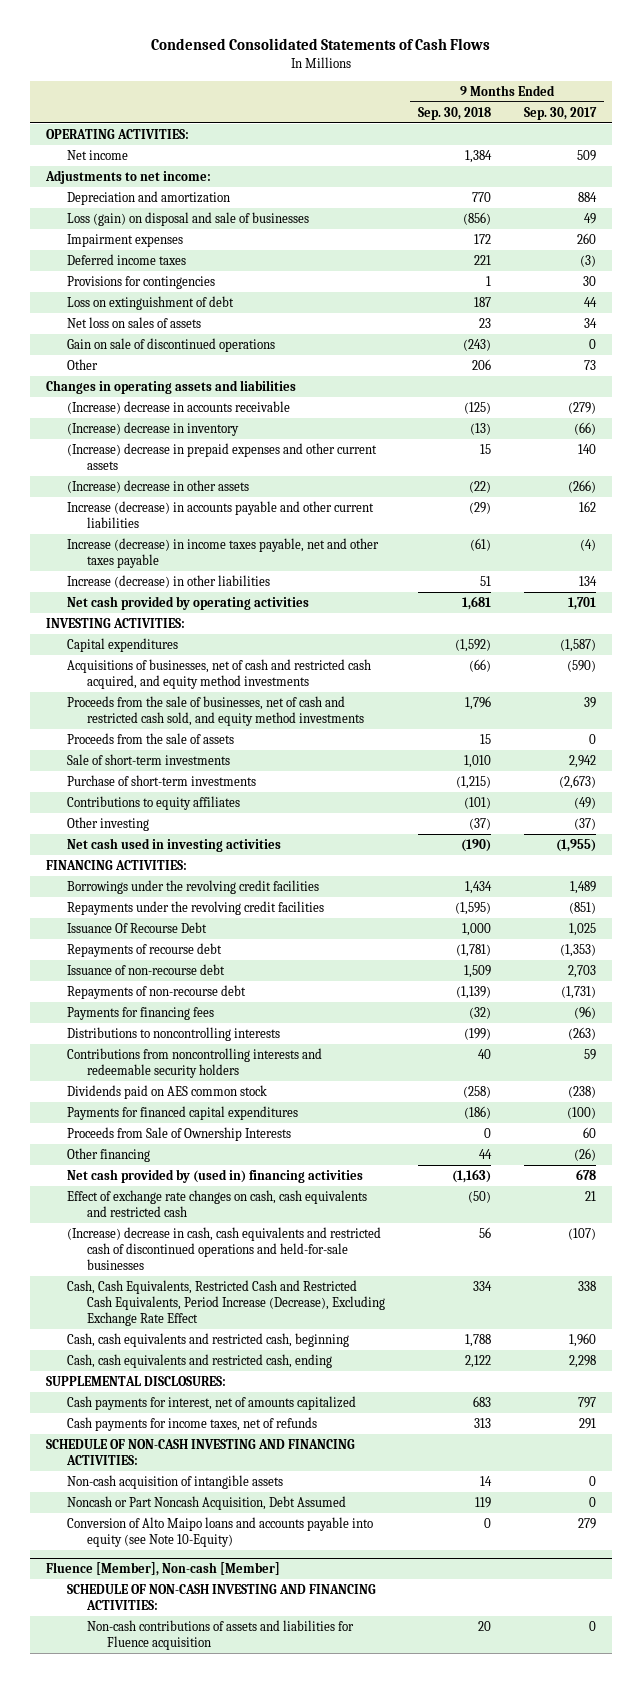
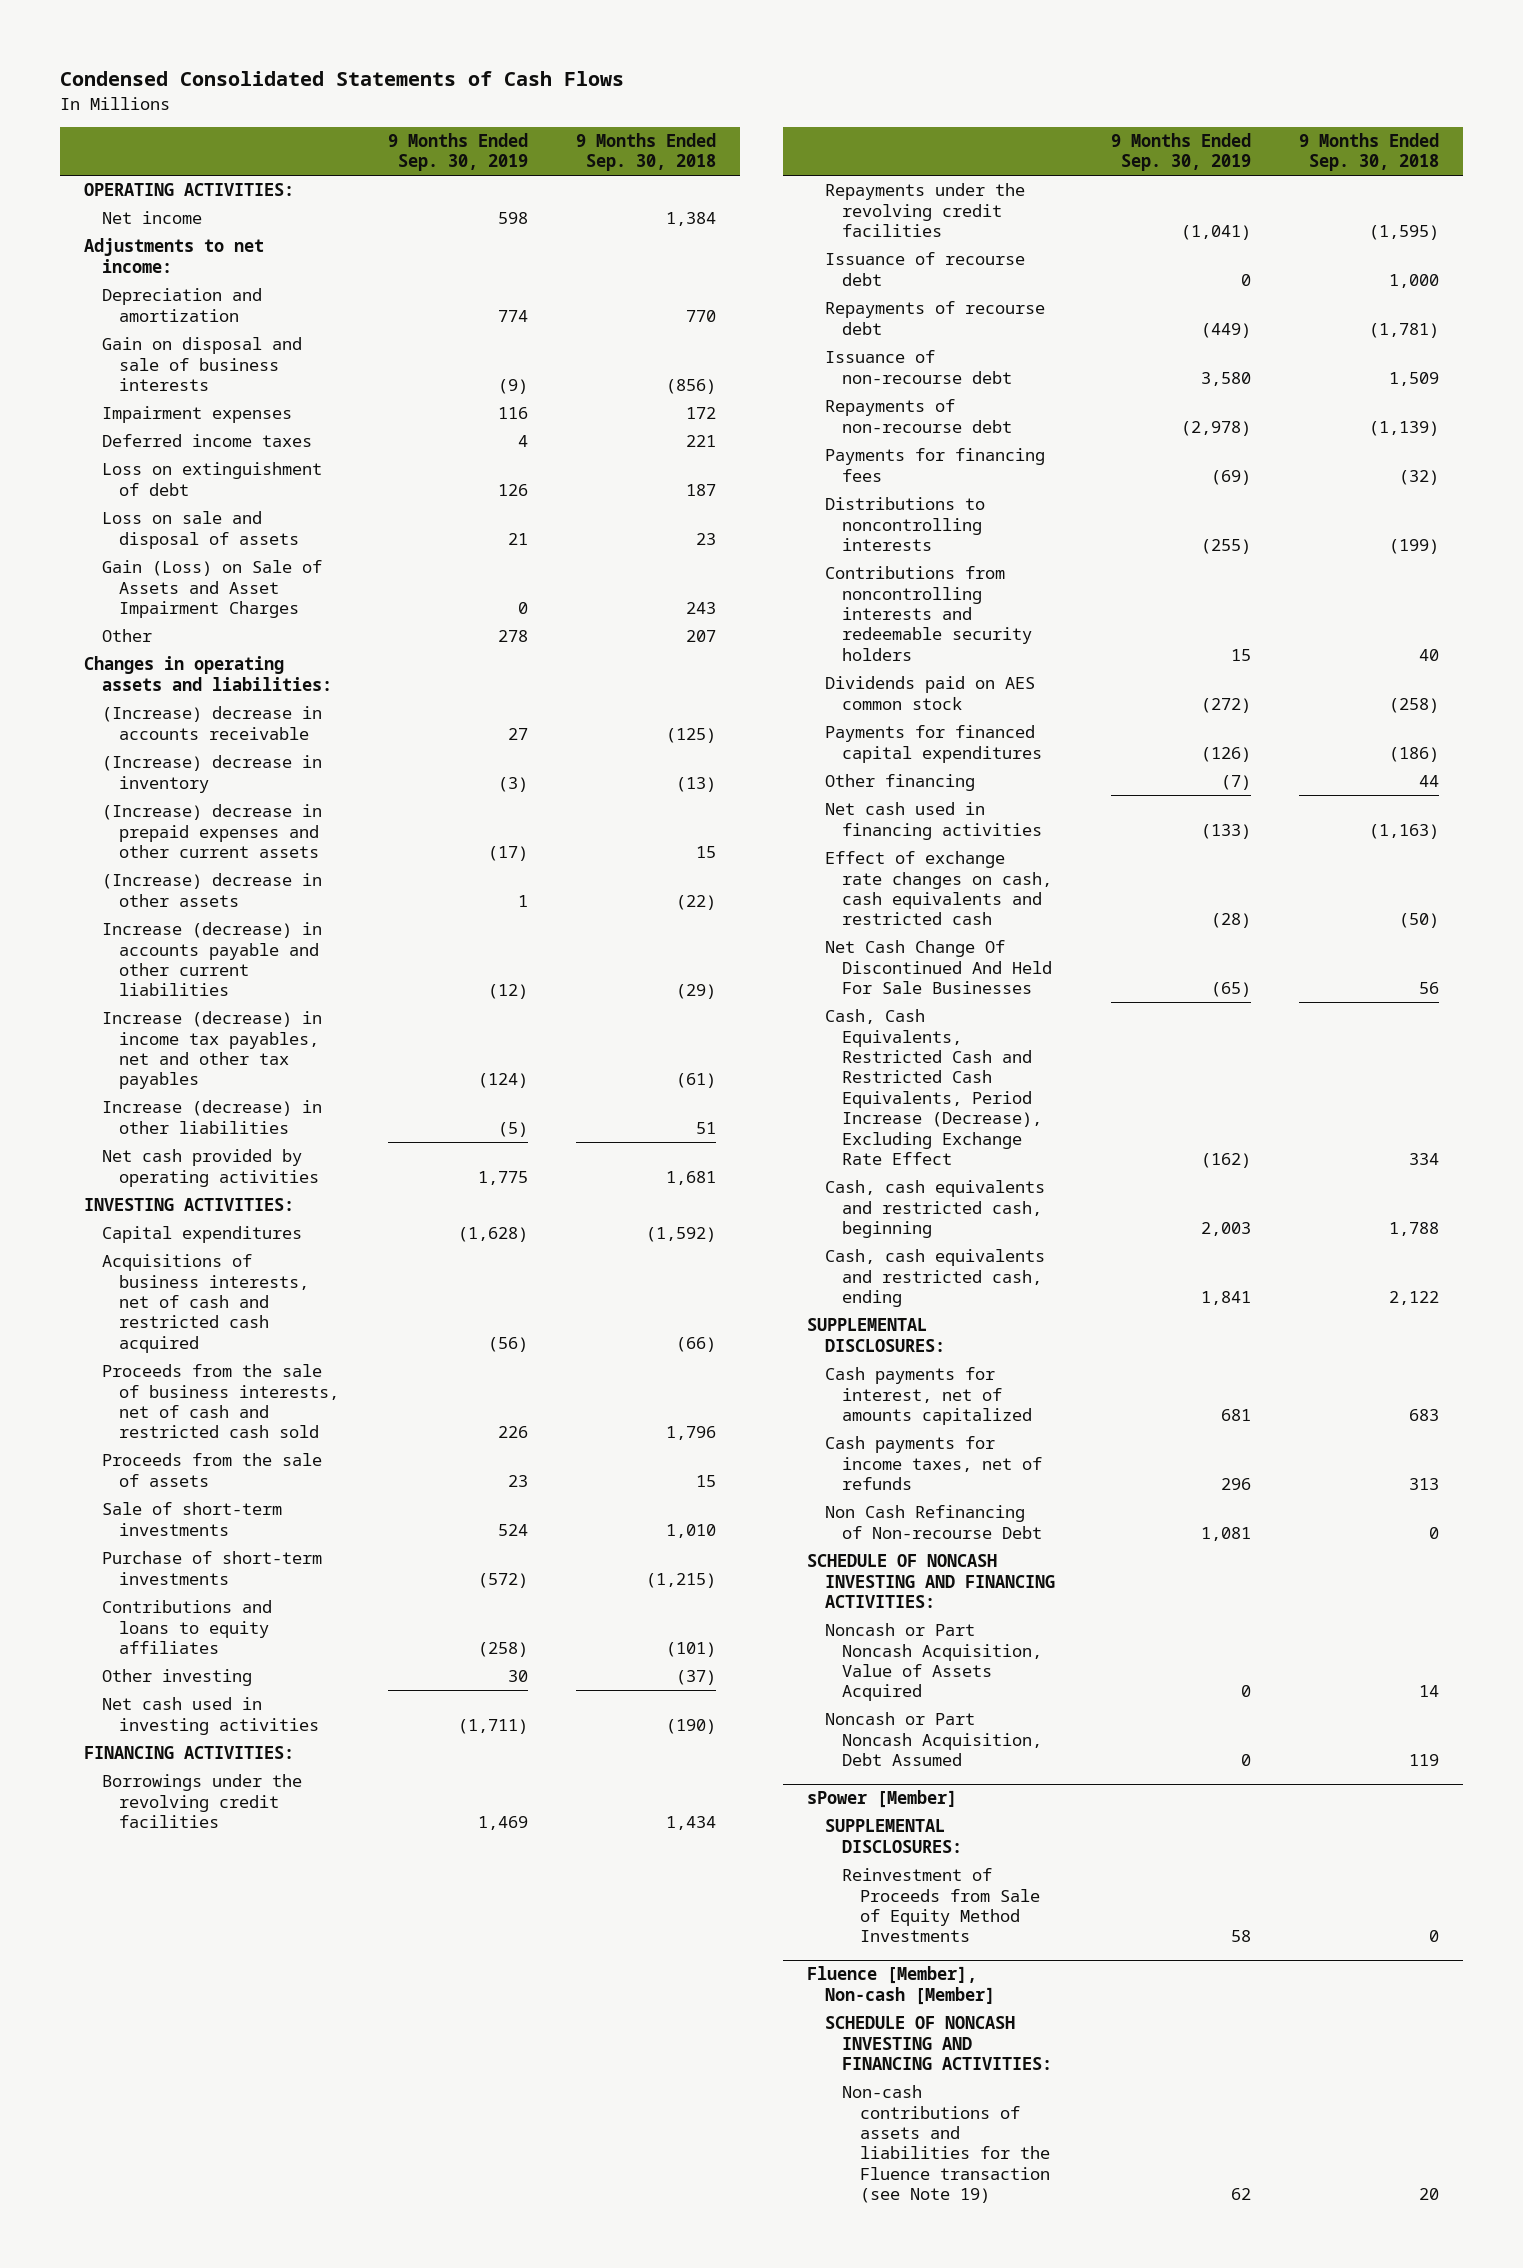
[523,106,597,120] Sep. 30, 2017 -> none
none -> [387,133,528,172] 9 Months Ended Sep. 30, 2019
[66,211,309,226] Loss (gain) on disposal and sale of businesses -> [101,337,302,392] Gain on disposal and sale of business interests
[66,275,215,289] Provisions for contingencies -> none
[66,337,275,352] Gain on sale of discontinued operations -> none
[66,316,201,328] Net loss on sales of assets -> [101,511,300,549] Loss on sale and disposal of assets
none -> [101,560,322,619] Gain (Loss) on Sale of Assets and Asset Impairment Charges
[471,358,491,370] 206 -> [685,630,716,643] 207
[46,379,297,394] Changes in operating assets and liabilities -> [83,656,332,691] Changes in operating assets and liabilities:
[66,537,379,568] Increase (decrease) in income taxes payable, net and other taxes payable -> [101,1011,322,1090] Increase (decrease) in income tax payables, net and other tax payables
[66,658,371,689] Acquisitions of businesses, net of cash and restricted cash acquired, and equity method investments -> [101,1254,310,1353] Acquisitions of business interests, net of cash and restricted cash acquired
[66,695,364,726] Proceeds from the sale of businesses, net of cash and restricted cash sold, and equity method investments -> [101,1364,340,1439] Proceeds from the sale of business interests, net of cash and restricted cash sold
[66,795,240,810] Contributions to equity affiliates -> [101,1600,272,1655] Contributions and loans to equity affiliates
[66,921,207,933] Issuance Of Recourse Debt -> [824,252,1025,286] Issuance of recourse debt
[66,1126,291,1141] Proceeds from Sale of Ownership Interests -> none
[66,1168,363,1183] Net cash provided by (used in) financing activities -> [824,802,1043,840] Net cash used in financing activities
[66,1226,381,1270] (Increase) decrease in cash, cash equivalents and restricted cash of discontinued operations and held-for-sale businesses -> [824,940,1053,995] Net Cash Change Of Discontinued And Held For Sale Businesses
[66,1474,283,1489] Non-cash acquisition of intangible assets -> none
none -> [824,1505,1043,1539] Non Cash Refinancing of Non-recourse Debt
[46,1438,356,1465] SCHEDULE OF NON-CASH INVESTING AND FINANCING ACTIVITIES: -> [807,1554,1055,1609] SCHEDULE OF NONCASH INVESTING AND FINANCING ACTIVITIES:
none -> [824,1623,1043,1702] Noncash or Part Noncash Acquisition, Value of Assets Acquired
[66,1516,373,1547] Conversion of Alto Maipo loans and accounts payable into equity (see Note 10-Equity) -> none
none -> [807,1790,958,1809] sPower [Member]
none -> [824,1819,963,1853] SUPPLEMENTAL DISCLOSURES:
none -> [842,1868,1040,1943] Reinvestment of Proceeds from Sale of Equity Method Investments
[66,1583,376,1610] SCHEDULE OF NON-CASH INVESTING AND FINANCING ACTIVITIES: -> [824,2016,1053,2071] SCHEDULE OF NONCASH INVESTING AND FINANCING ACTIVITIES:
[86,1619,354,1650] Non-cash contributions of assets and liabilities for Fluence acquisition -> [842,2085,1050,2204] Non-cash contributions of assets and liabilities for the Fluence transaction (see Note 19)

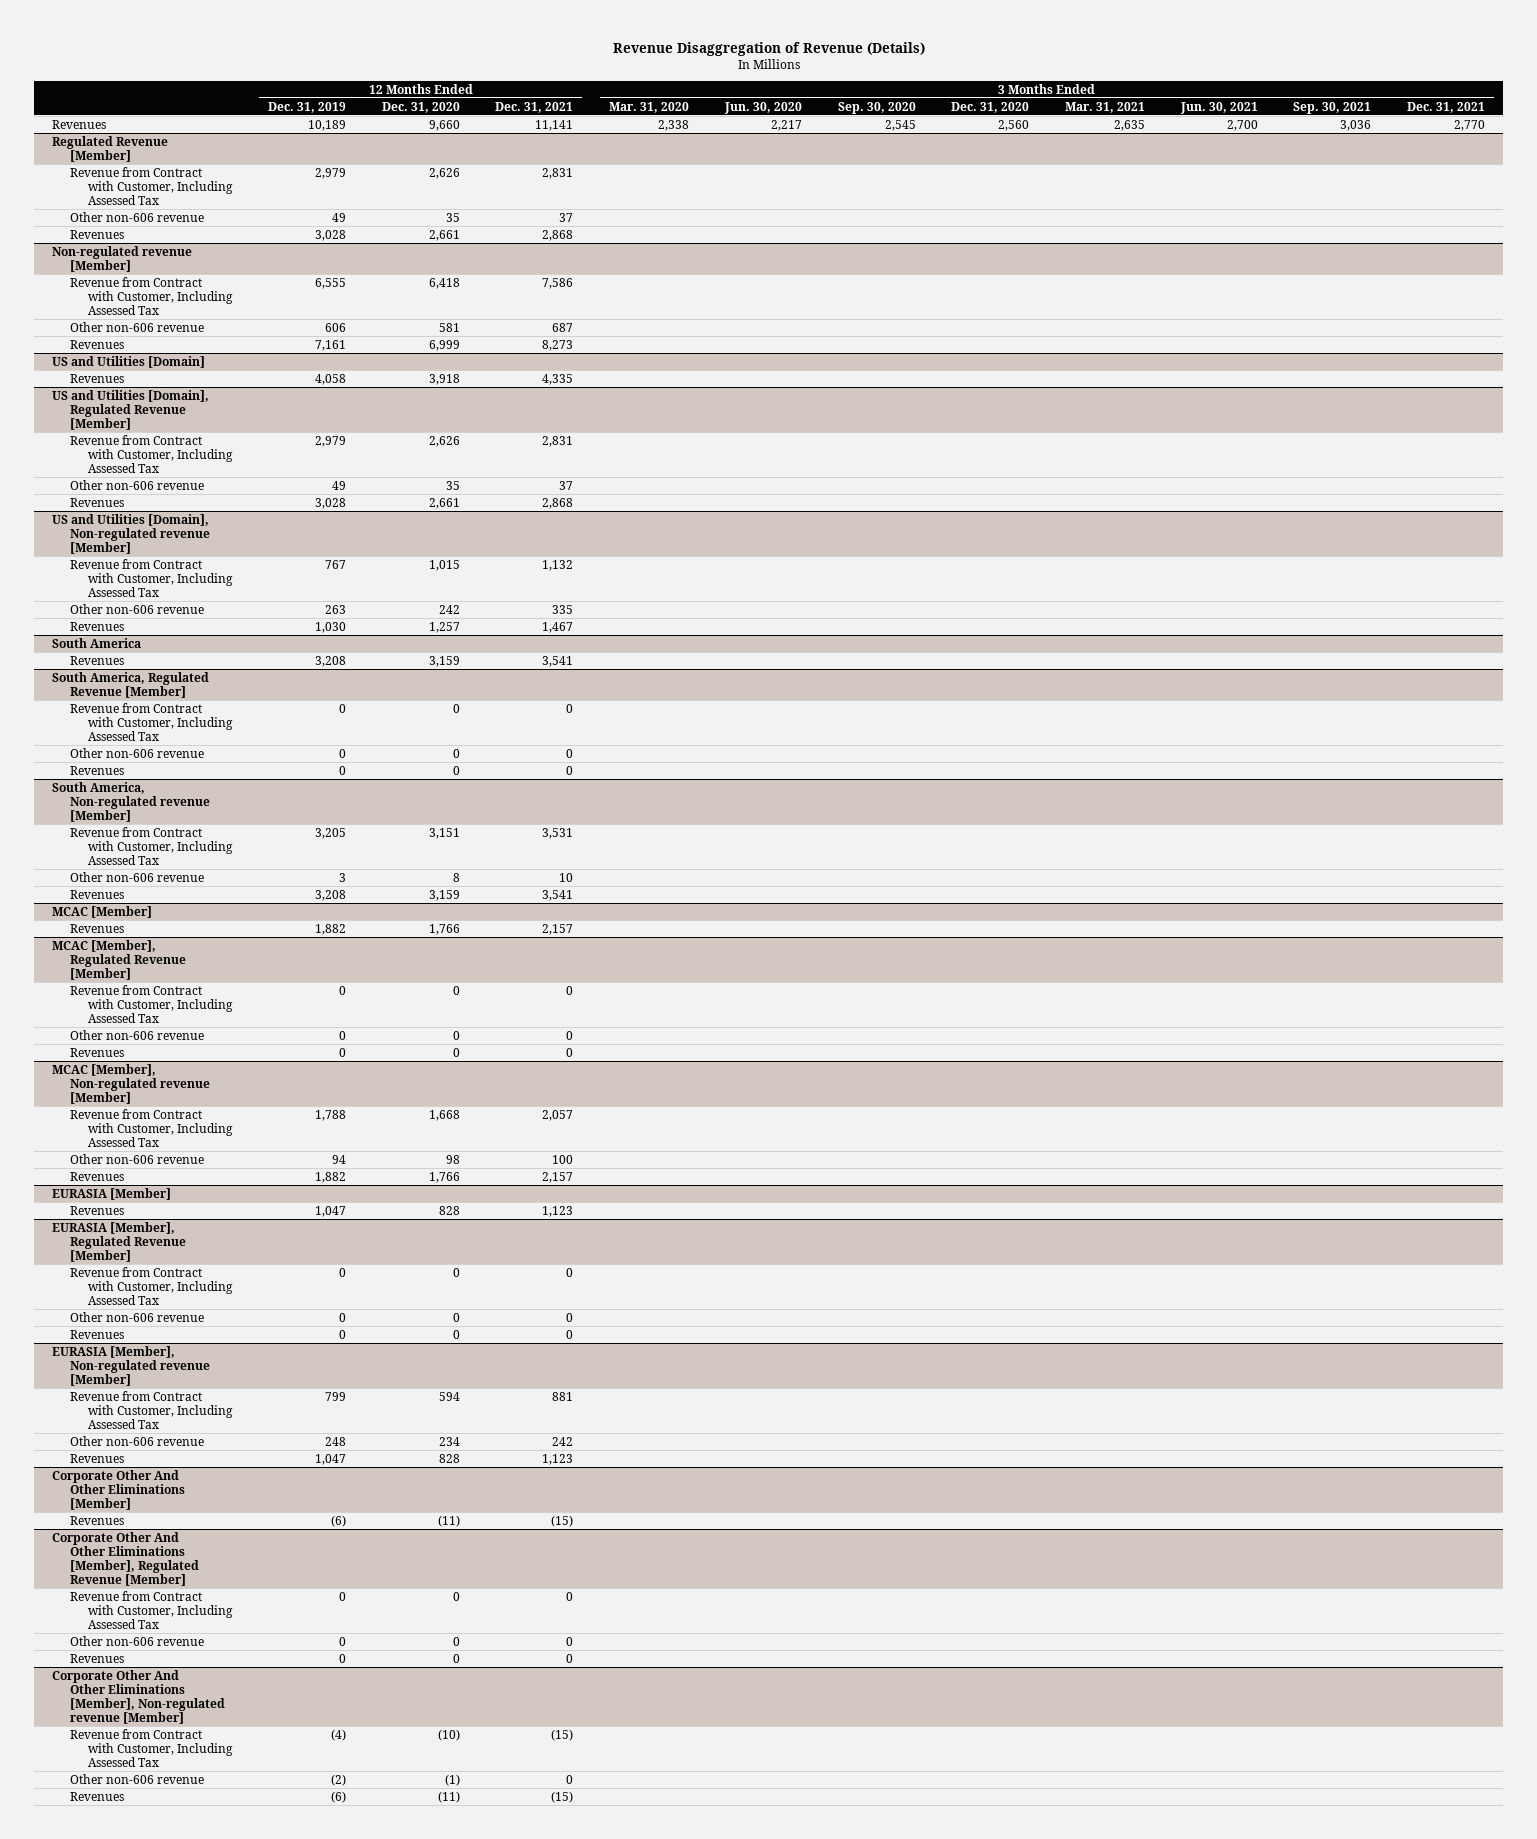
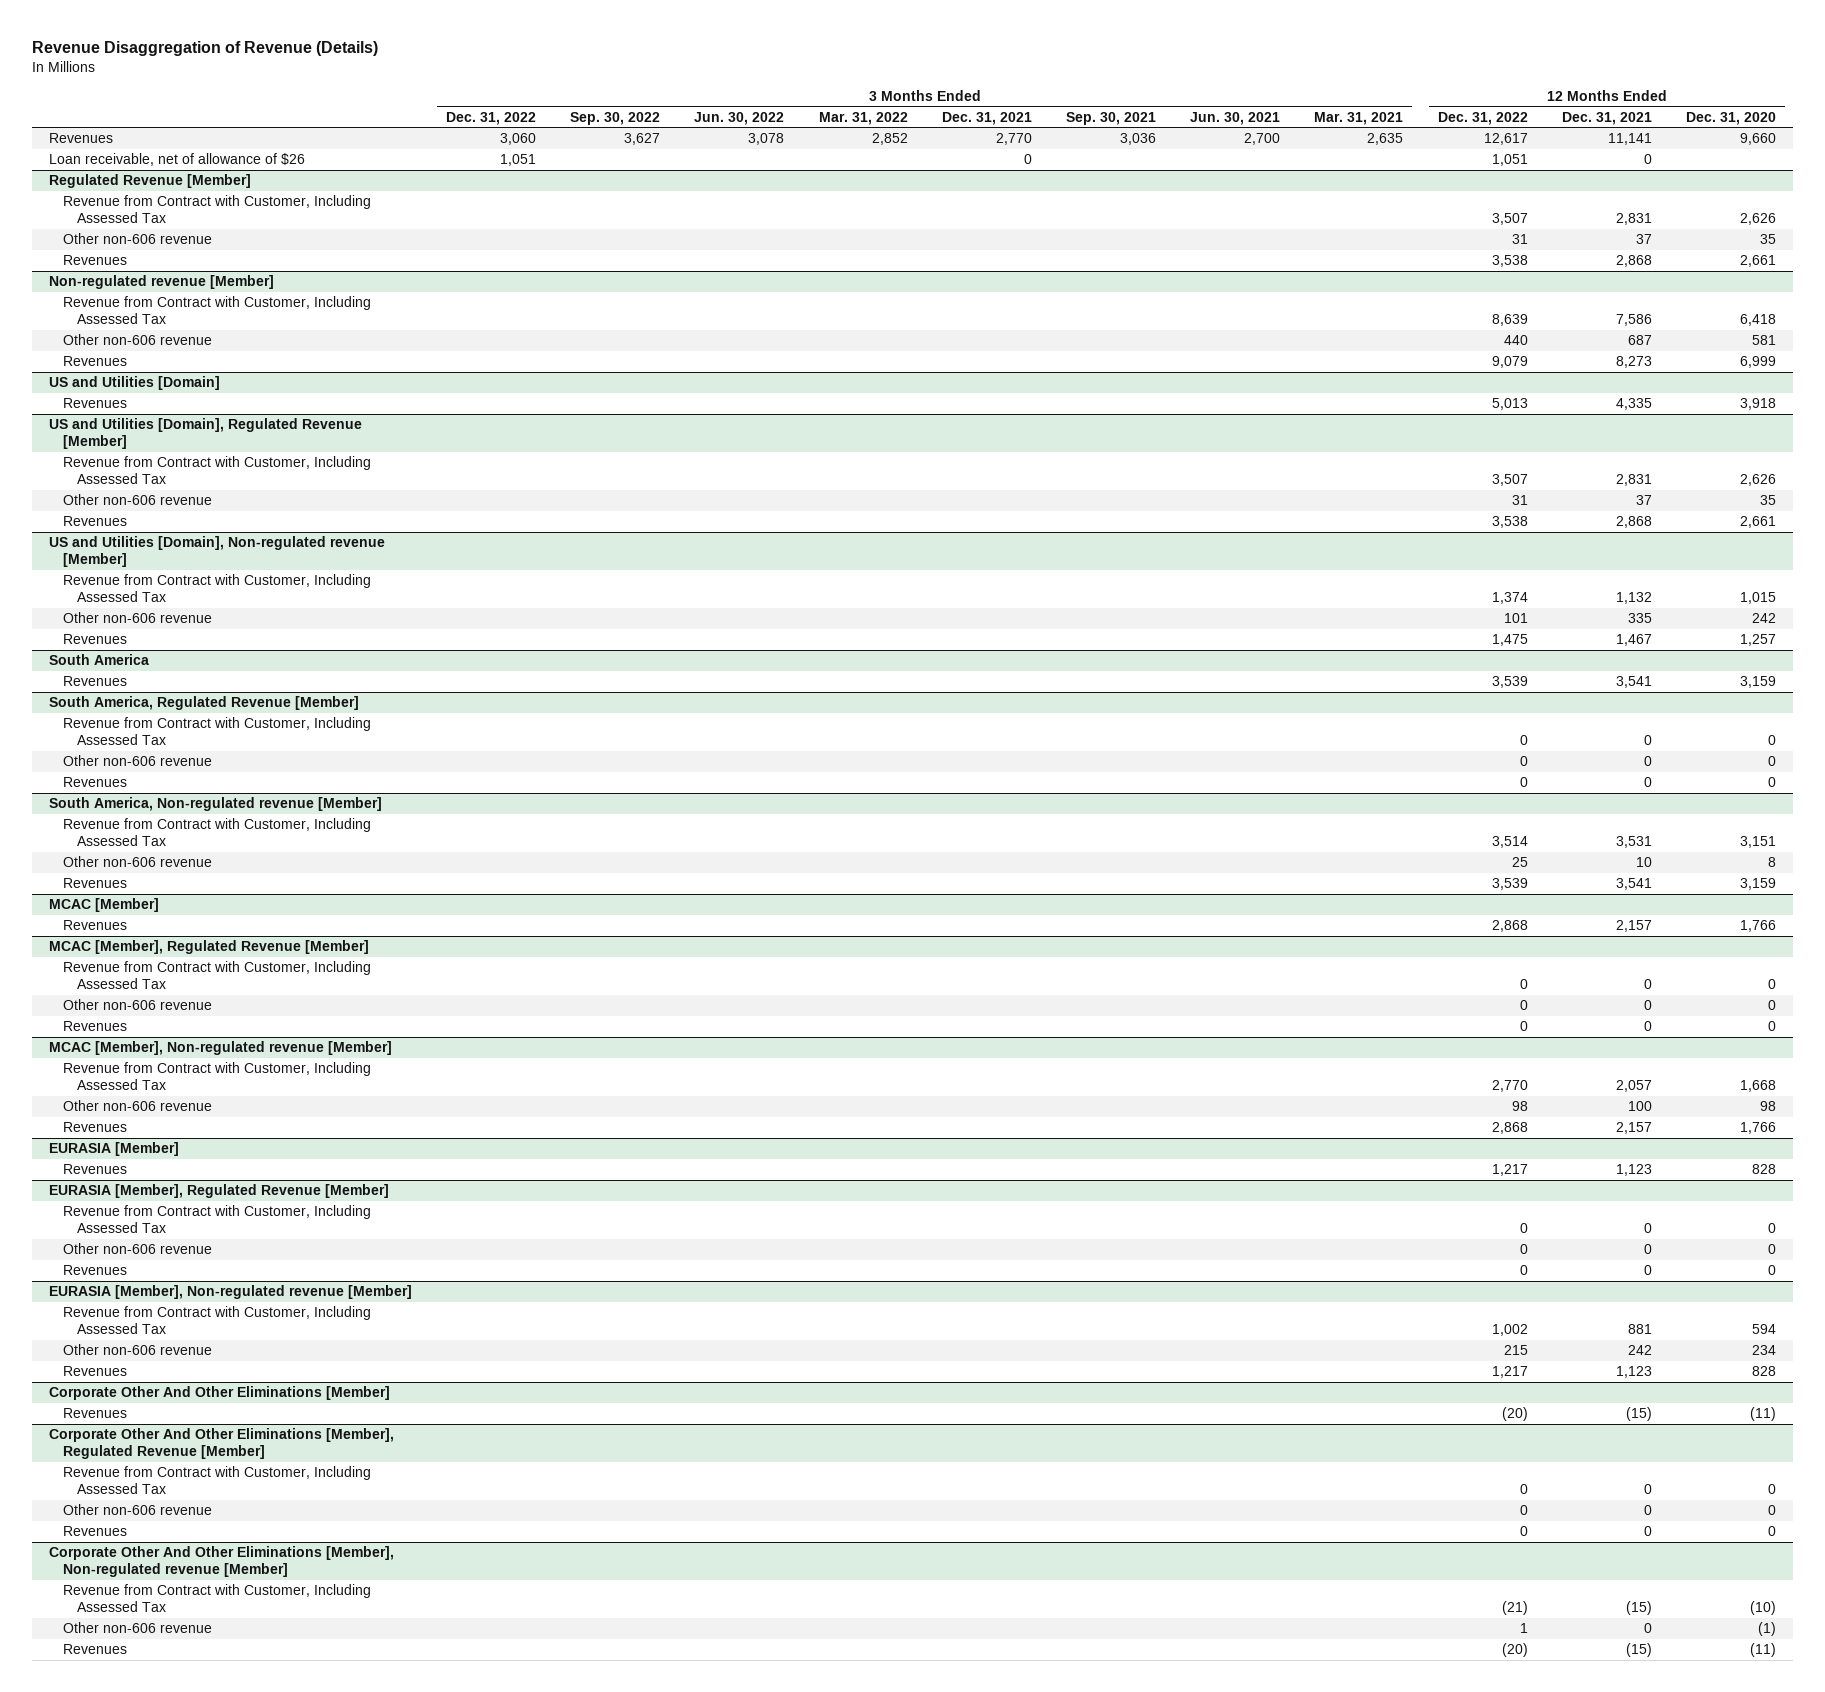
[268,101,347,113] Dec. 31, 2019 -> none
[609,101,690,113] Mar. 31, 2020 -> none
[723,101,802,114] Jun. 30, 2020 -> none
[837,101,916,114] Sep. 30, 2020 -> none
[951,101,1030,113] Dec. 31, 2020 -> none
none -> [445,111,536,125] Dec. 31, 2022
none -> [570,111,661,125] Sep. 30, 2022
none -> [694,111,785,125] Jun. 30, 2022
none -> [818,111,908,125] Mar. 31, 2022
none -> [1437,111,1528,125] Dec. 31, 2022
none -> [48,153,305,167] Loan receivable, net of allowance of $26

